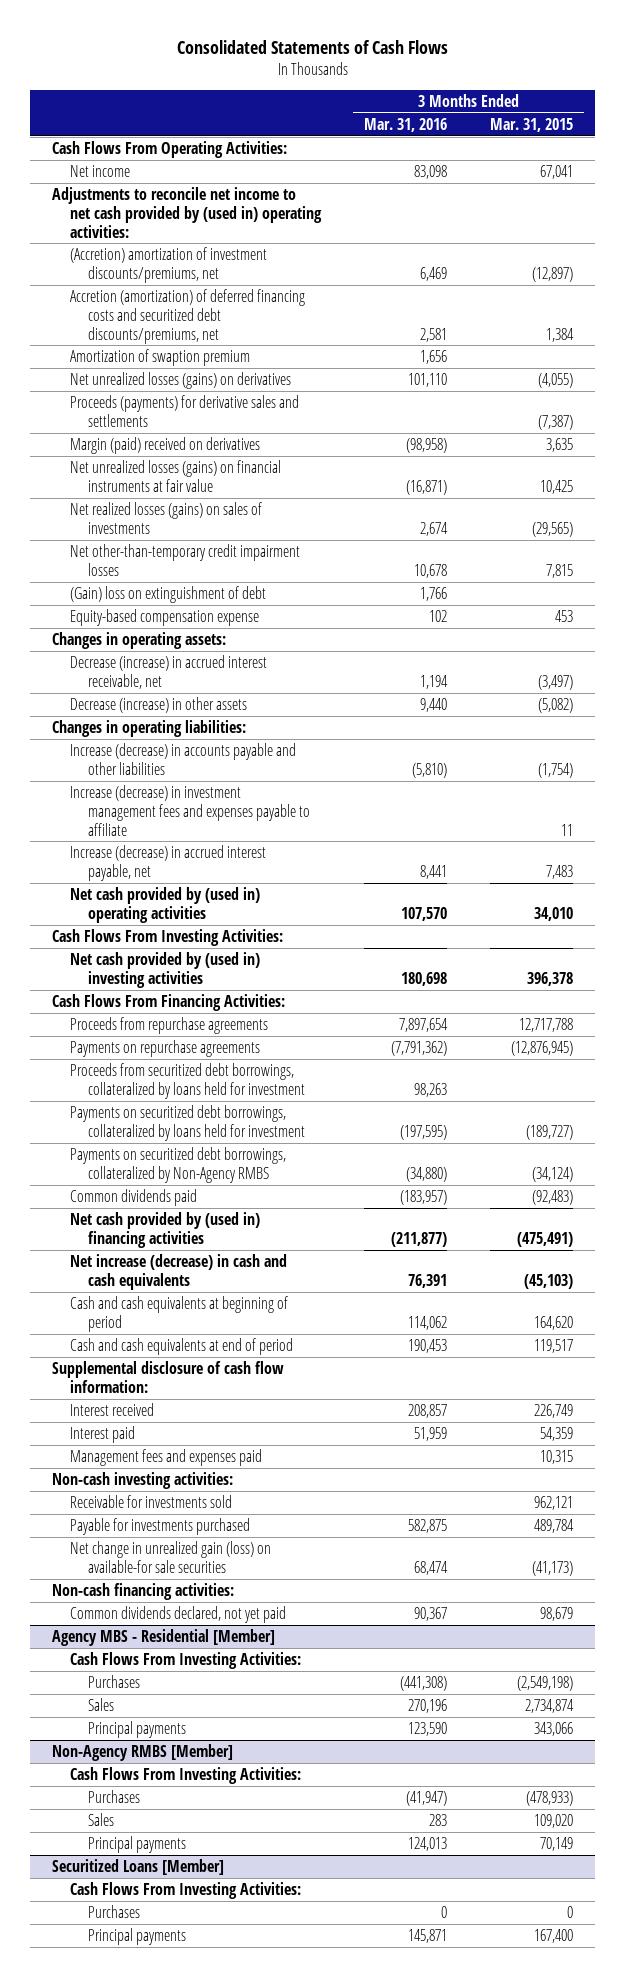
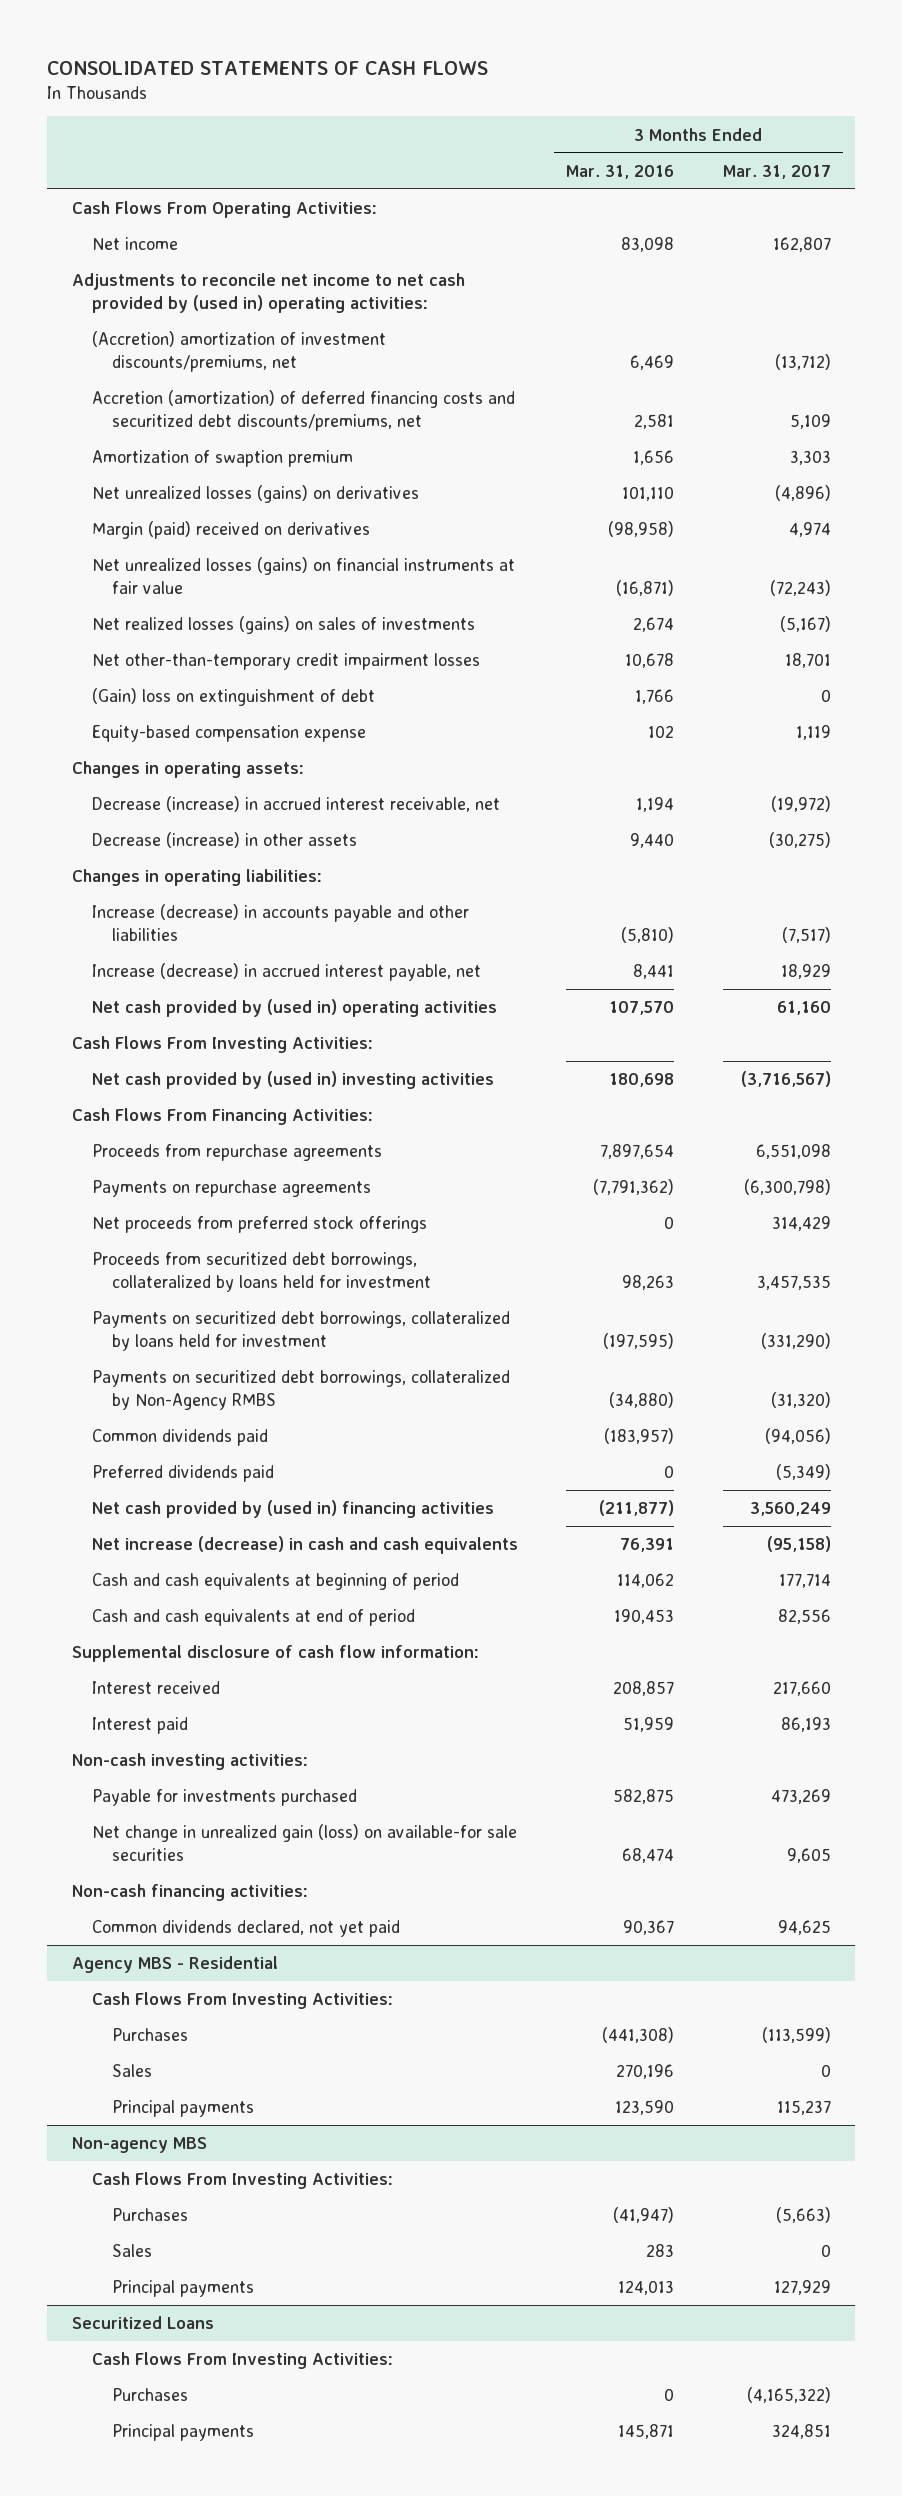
[176,39,448,54] Consolidated Statements of Cash Flows -> [47,60,489,75] CONSOLIDATED STATEMENTS OF CASH FLOWS
[490,117,574,132] Mar. 31, 2015 -> none
none -> [722,164,831,179] Mar. 31, 2017
[69,394,299,427] Proceeds (payments) for derivative sales and settlements -> none
[69,784,310,836] Increase (decrease) in investment management fees and expenses payable to affiliate -> none
none -> [91,1216,427,1234] Net proceeds from preferred stock offerings
none -> [91,1465,274,1483] Preferred dividends paid
[69,1448,262,1466] Management fees and expenses paid -> none
[69,1494,232,1508] Receivable for investments sold -> none
[51,1628,275,1646] Agency MBS - Residential [Member] -> [71,1956,278,1974] Agency MBS - Residential
[51,1743,233,1761] Non-Agency RMBS [Member] -> [71,2137,207,2154] Non-agency MBS
[51,1858,224,1875] Securitized Loans [Member] -> [71,2316,214,2330] Securitized Loans

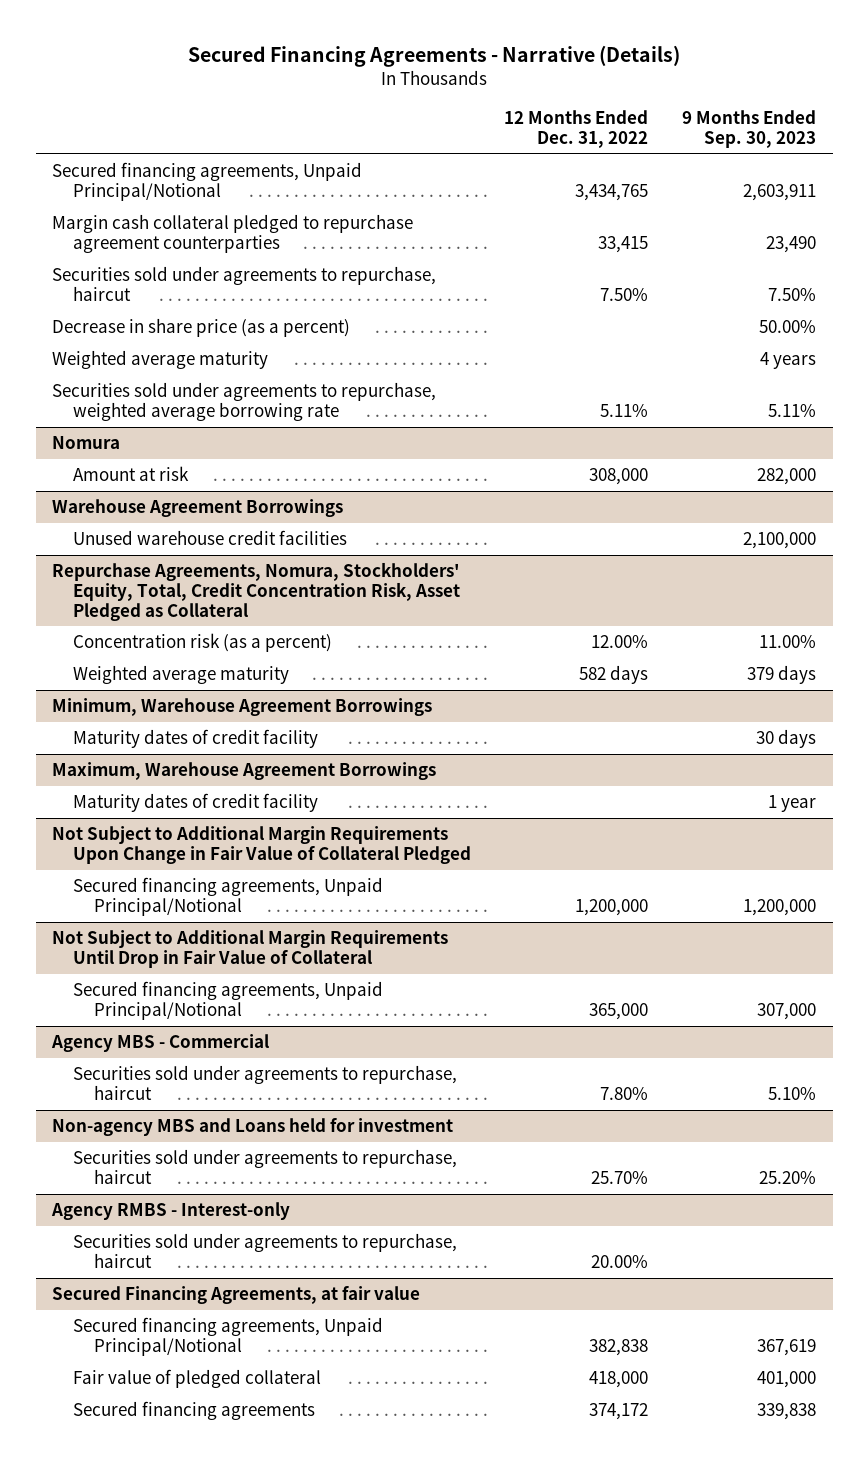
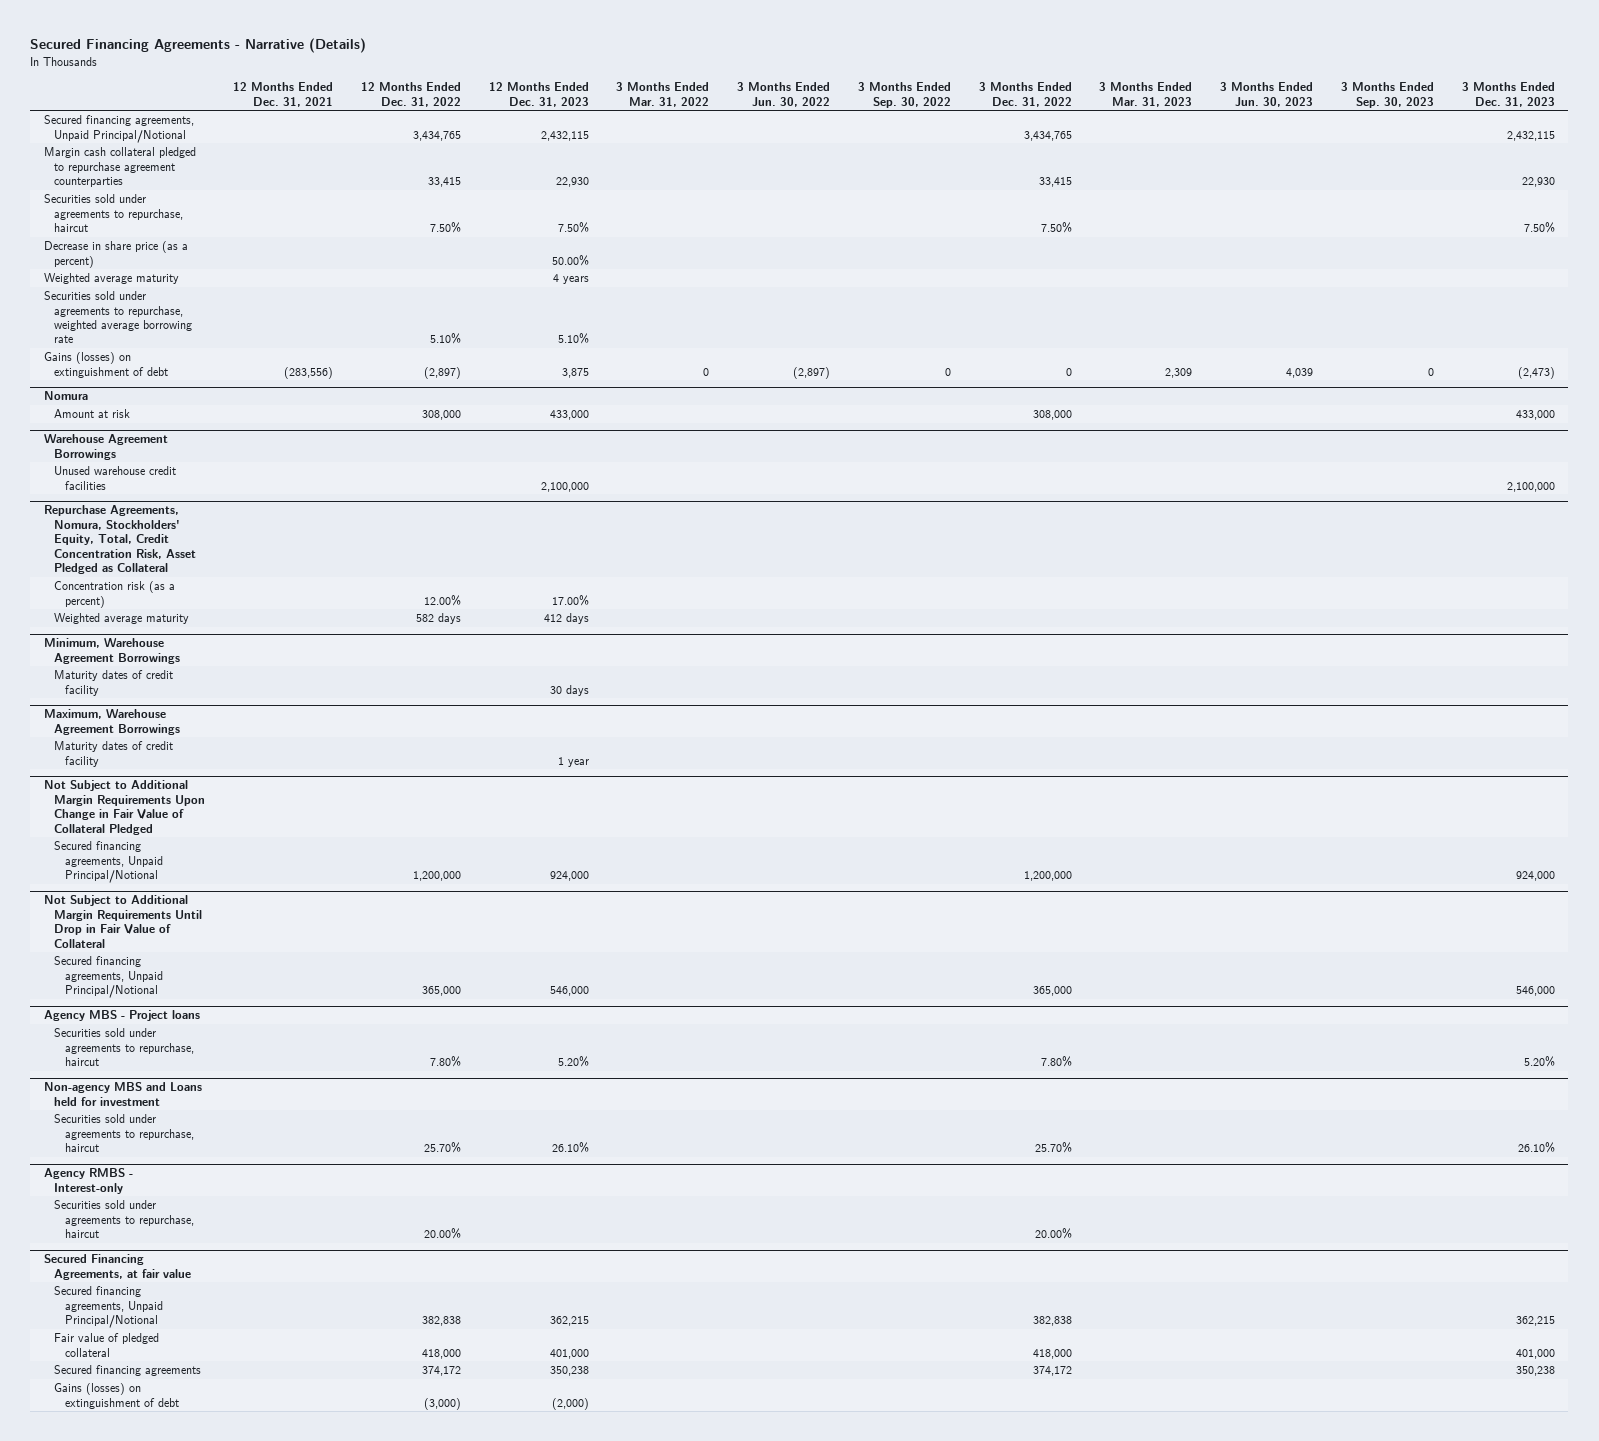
[681,110,816,149] 9 Months Ended Sep. 30, 2023 -> none
none -> [233,82,334,107] 12 Months Ended Dec. 31, 2021
none -> [488,82,589,107] 12 Months Ended Dec. 31, 2023
none -> [616,82,710,107] 3 Months Ended Mar. 31, 2022
none -> [737,82,831,107] 3 Months Ended Jun. 30, 2022
none -> [857,82,951,108] 3 Months Ended Sep. 30, 2022
none -> [978,82,1072,107] 3 Months Ended Dec. 31, 2022
none -> [1099,82,1193,107] 3 Months Ended Mar. 31, 2023
none -> [1220,82,1314,107] 3 Months Ended Jun. 30, 2023
none -> [1340,82,1434,108] 3 Months Ended Sep. 30, 2023
none -> [1461,82,1555,107] 3 Months Ended Dec. 31, 2023
[600,403,649,417] 5.11% -> [429,333,461,345] 5.10%
none -> [44,352,169,378] Gains (losses) on extinguishment of debt
[51,1034,270,1053] Agency MBS - Commercial -> [44,1010,201,1022] Agency MBS - Project loans
none -> [54,1383,179,1409] Gains (losses) on extinguishment of debt

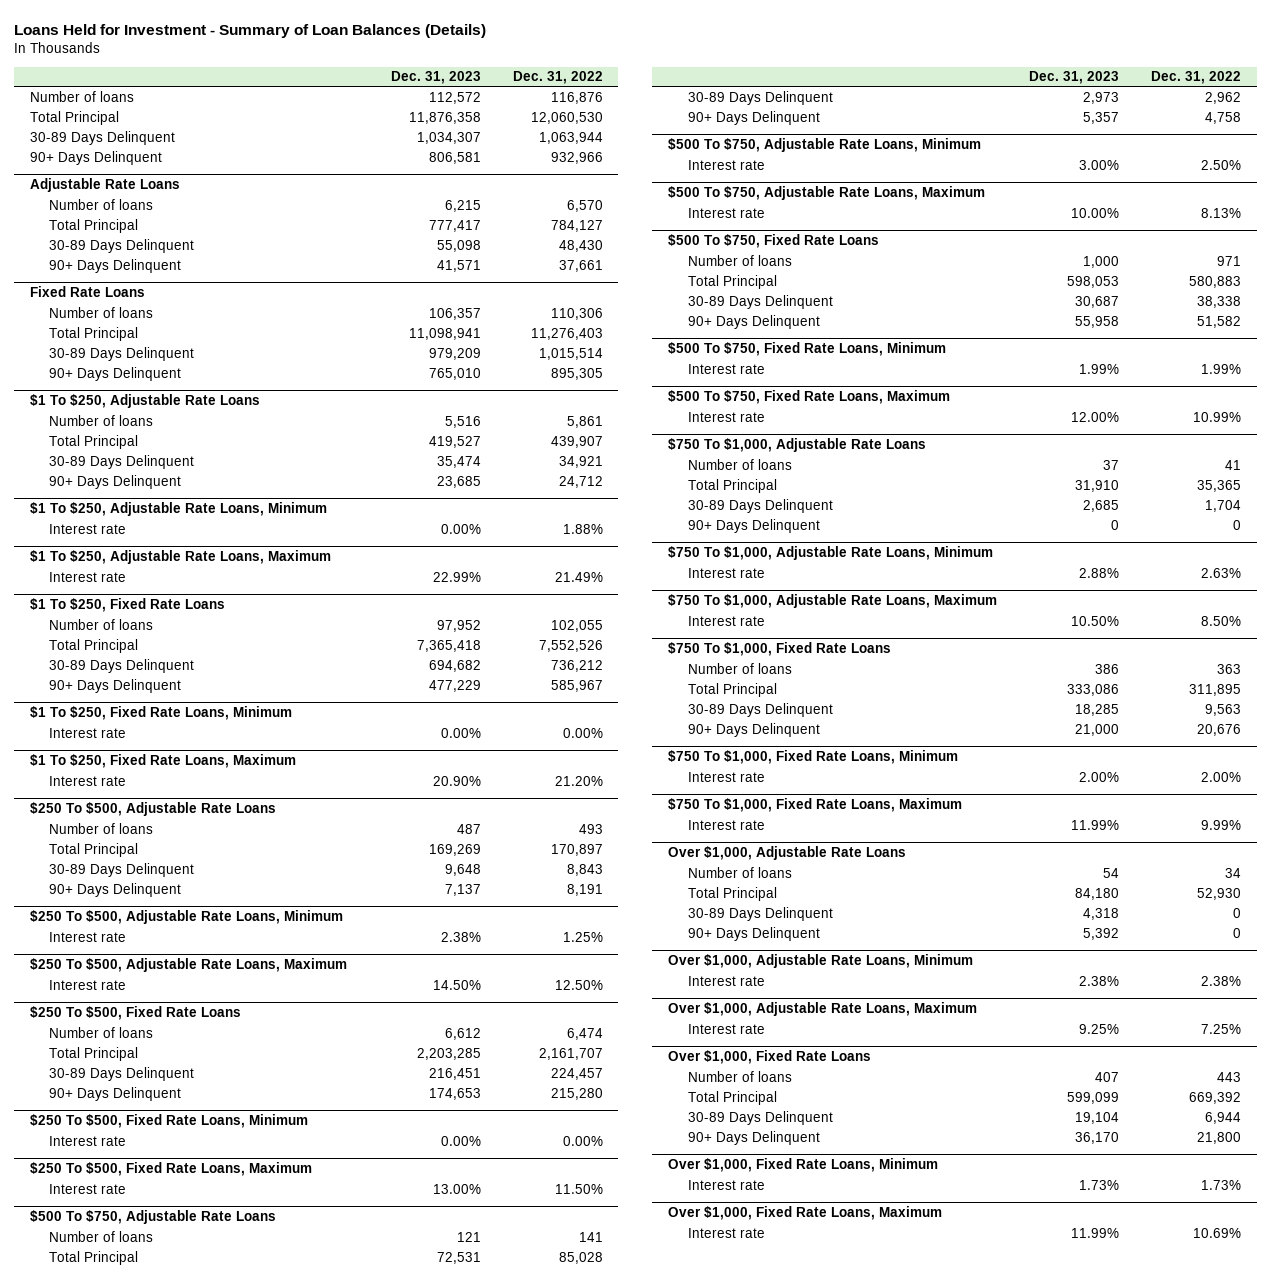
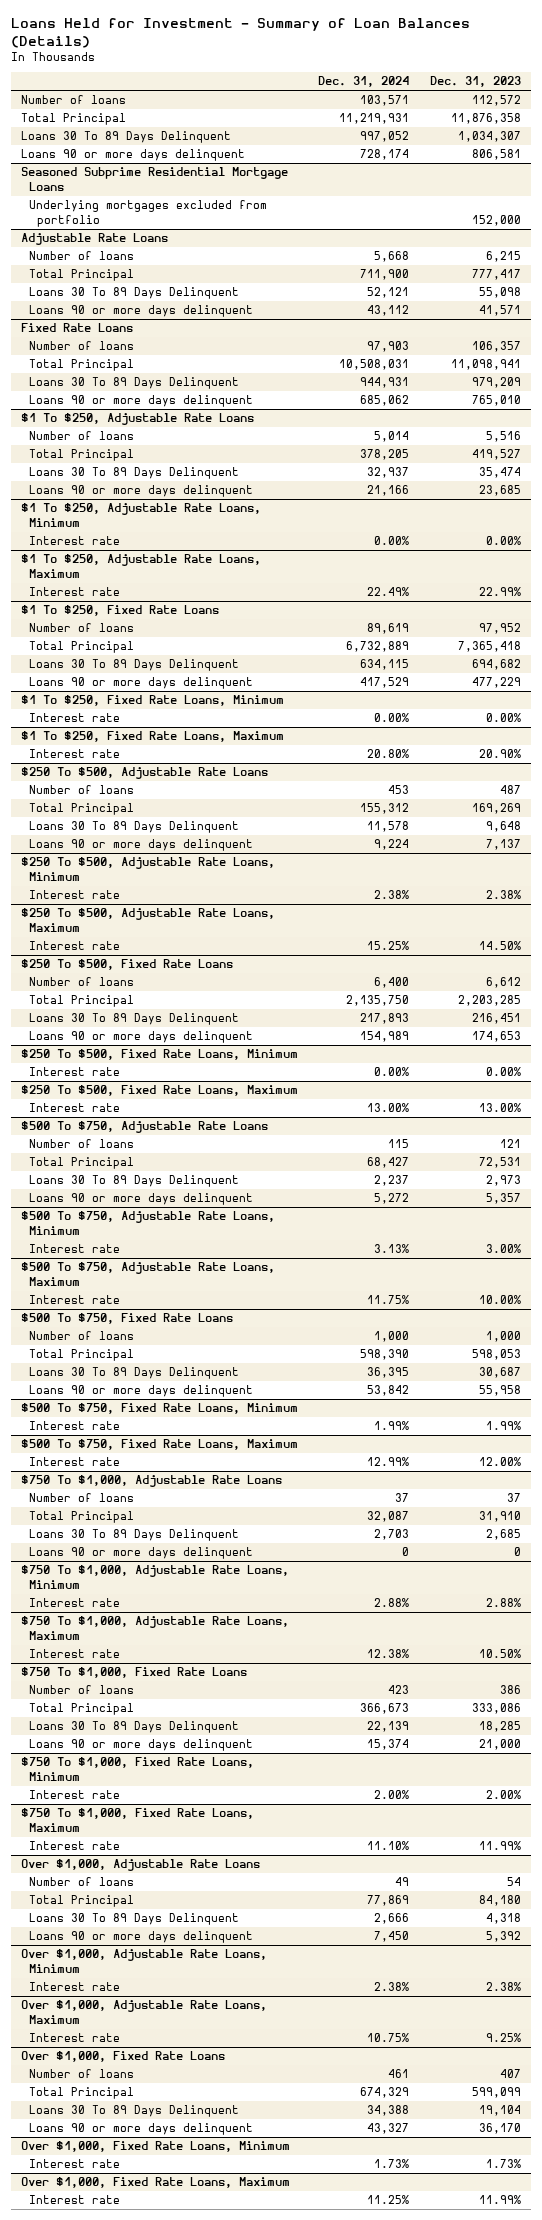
[512,71,603,85] Dec. 31, 2022 -> none
none -> [318,76,410,88] Dec. 31, 2024
[29,130,175,145] 30-89 Days Delinquent -> [21,131,232,144] Loans 30 To 89 Days Delinquent
[29,150,162,165] 90+ Days Delinquent -> [21,149,246,162] Loans 90 or more days delinquent
none -> [21,167,289,191] Seasoned Subprime Residential Mortgage Loans
none -> [28,200,267,227] Underlying mortgages excluded from portfolio
[49,238,195,253] 30-89 Days Delinquent -> [28,287,239,300] Loans 30 To 89 Days Delinquent
[49,258,182,273] 90+ Days Delinquent -> [28,305,253,318] Loans 90 or more days delinquent
[49,346,195,361] 30-89 Days Delinquent -> [28,377,239,390] Loans 30 To 89 Days Delinquent
[49,366,182,381] 90+ Days Delinquent -> [28,395,253,408] Loans 90 or more days delinquent
[49,454,195,469] 30-89 Days Delinquent -> [28,467,239,480] Loans 30 To 89 Days Delinquent
[49,474,182,489] 90+ Days Delinquent -> [28,485,253,498] Loans 90 or more days delinquent
[49,658,195,673] 30-89 Days Delinquent -> [28,659,239,672] Loans 30 To 89 Days Delinquent
[49,678,182,693] 90+ Days Delinquent -> [28,677,253,690] Loans 90 or more days delinquent
[49,862,195,877] 30-89 Days Delinquent -> [28,821,239,834] Loans 30 To 89 Days Delinquent
[49,882,182,897] 90+ Days Delinquent -> [28,839,253,852] Loans 90 or more days delinquent
[49,1066,195,1081] 30-89 Days Delinquent -> [28,1013,239,1026] Loans 30 To 89 Days Delinquent
[49,1086,182,1101] 90+ Days Delinquent -> [28,1031,253,1044] Loans 90 or more days delinquent
[687,90,833,105] 30-89 Days Delinquent -> [28,1175,239,1188] Loans 30 To 89 Days Delinquent
[687,110,820,125] 90+ Days Delinquent -> [28,1193,253,1206] Loans 90 or more days delinquent
[687,294,833,309] 30-89 Days Delinquent -> [28,1367,239,1380] Loans 30 To 89 Days Delinquent
[687,314,820,329] 90+ Days Delinquent -> [28,1385,253,1398] Loans 90 or more days delinquent
[687,498,833,513] 30-89 Days Delinquent -> [28,1529,239,1542] Loans 30 To 89 Days Delinquent
[687,518,820,533] 90+ Days Delinquent -> [28,1547,253,1560] Loans 90 or more days delinquent
[687,702,833,717] 30-89 Days Delinquent -> [28,1721,239,1734] Loans 30 To 89 Days Delinquent
[687,722,820,737] 90+ Days Delinquent -> [28,1739,253,1752] Loans 90 or more days delinquent
[687,906,833,921] 30-89 Days Delinquent -> [28,1913,239,1926] Loans 30 To 89 Days Delinquent
[687,926,820,941] 90+ Days Delinquent -> [28,1931,253,1944] Loans 90 or more days delinquent
[687,1110,833,1125] 30-89 Days Delinquent -> [28,2105,239,2118] Loans 30 To 89 Days Delinquent
[687,1130,820,1145] 90+ Days Delinquent -> [28,2123,253,2136] Loans 90 or more days delinquent

